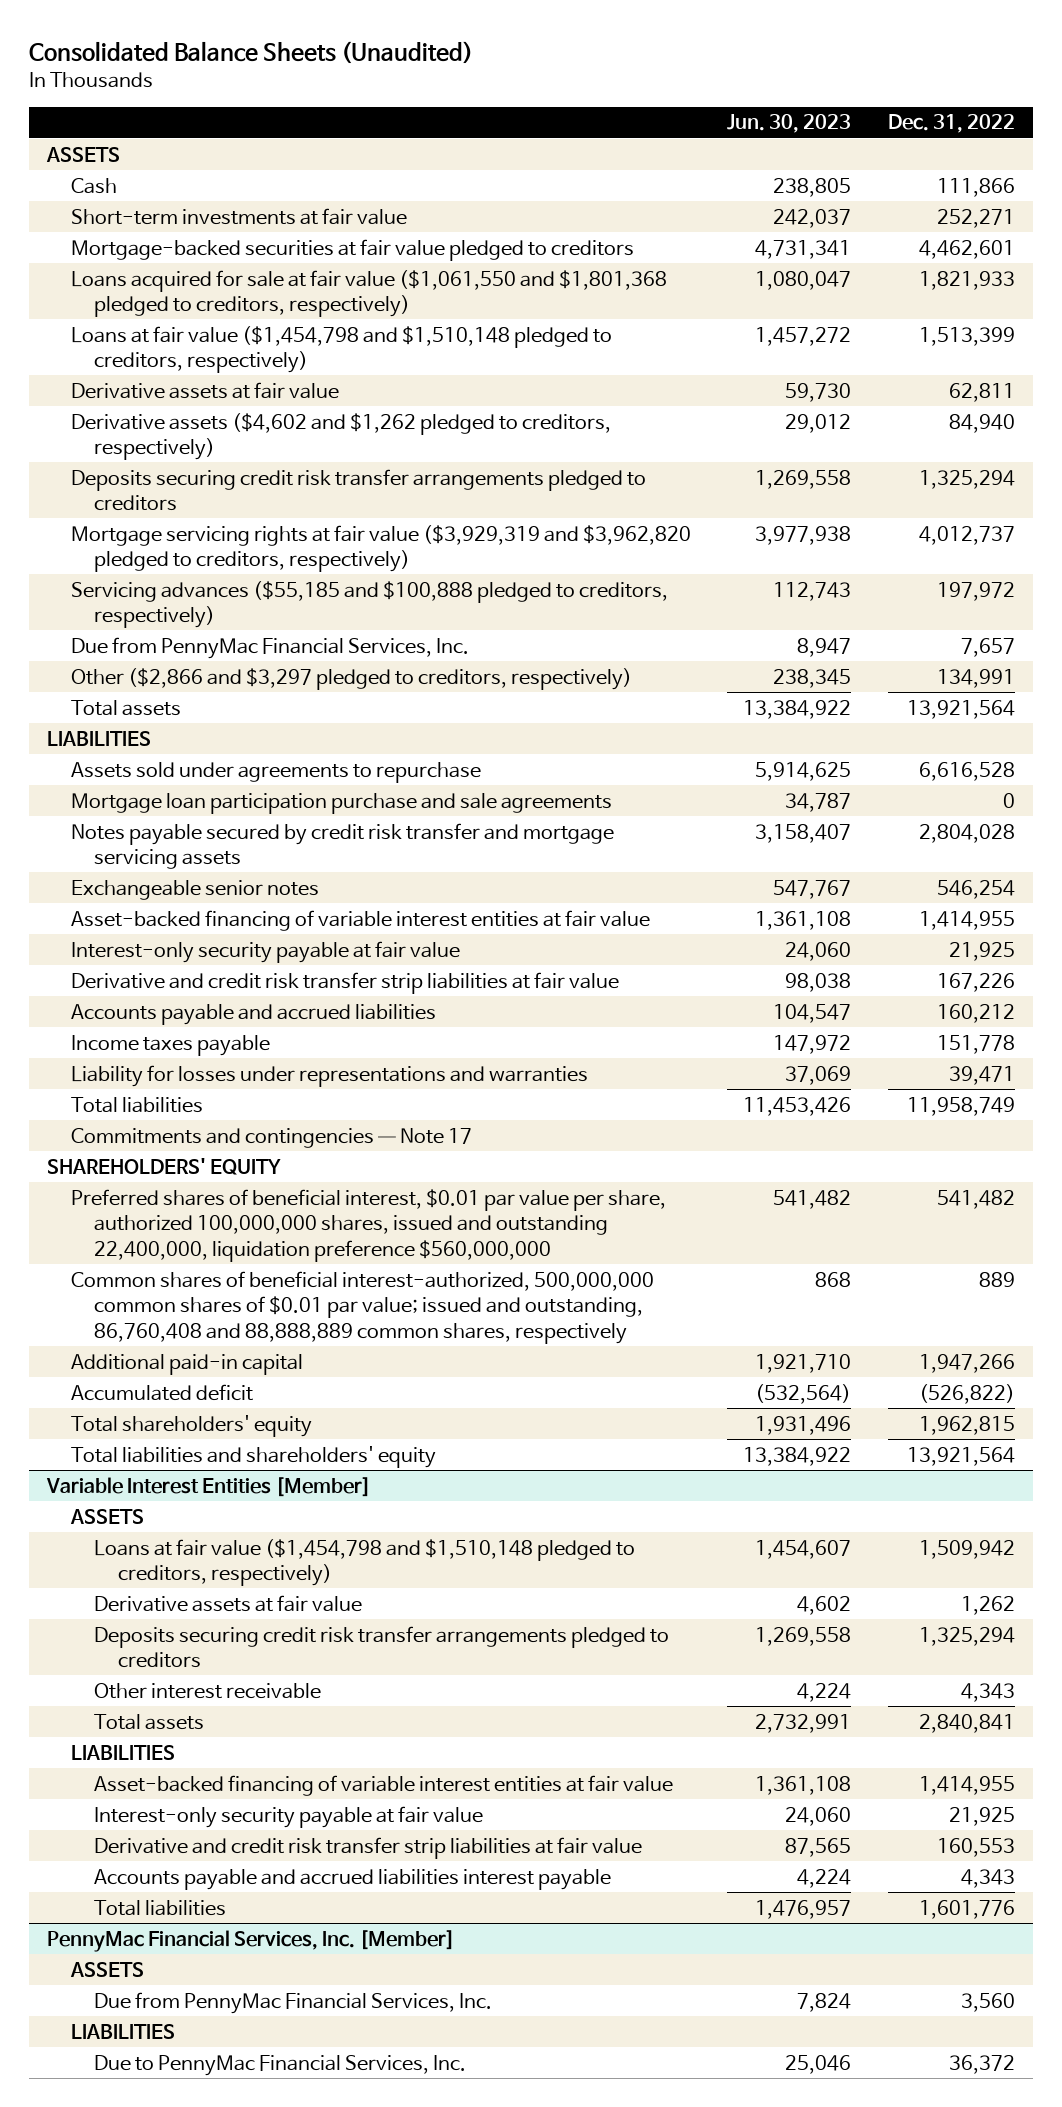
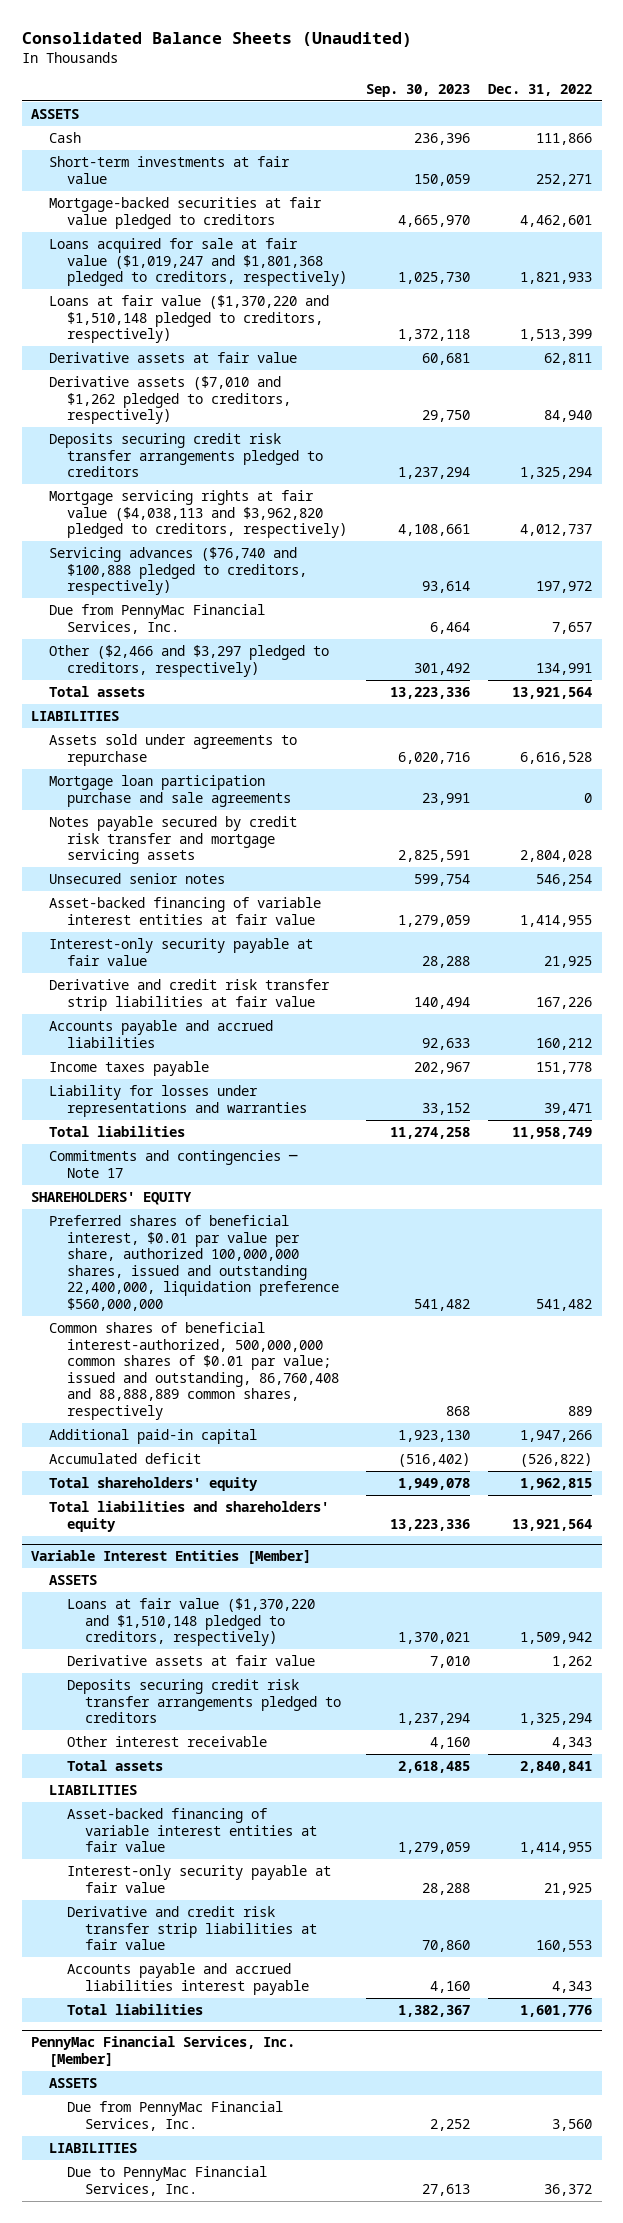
[727,114,852,134] Jun. 30, 2023 -> none
none -> [365,83,470,97] Sep. 30, 2023
[70,269,667,318] Loans acquired for sale at fair value ($1,061,550 and $1,801,368 pledged to creditors, respectively) -> [49,238,348,287] Loans acquired for sale at fair value ($1,019,247 and $1,801,368 pledged to creditors, respectively)
[70,325,612,374] Loans at fair value ($1,454,798 and $1,510,148 pledged to creditors, respectively) -> [49,295,330,344] Loans at fair value ($1,370,220 and $1,510,148 pledged to creditors, respectively)
[70,412,611,461] Derivative assets ($4,602 and $1,262 pledged to creditors, respectively) -> [49,376,292,425] Derivative assets ($7,010 and $1,262 pledged to creditors, respectively)
[70,524,691,573] Mortgage servicing rights at fair value ($3,929,319 and $3,962,820 pledged to creditors, respectively) -> [49,490,348,539] Mortgage servicing rights at fair value ($4,038,113 and $3,962,820 pledged to creditors, respectively)
[70,580,668,629] Servicing advances ($55,185 and $100,888 pledged to creditors, respectively) -> [49,547,308,596] Servicing advances ($76,740 and $100,888 pledged to creditors, respectively)
[70,667,632,690] Other ($2,866 and $3,297 pledged to creditors, respectively) -> [49,645,330,677] Other ($2,466 and $3,297 pledged to creditors, respectively)
[70,879,319,900] Exchangeable senior notes -> [49,873,226,885] Unsecured senior notes
[94,1538,636,1587] Loans at fair value ($1,454,798 and $1,510,148 pledged to creditors, respectively) -> [67,1598,316,1647] Loans at fair value ($1,370,220 and $1,510,148 pledged to creditors, respectively)

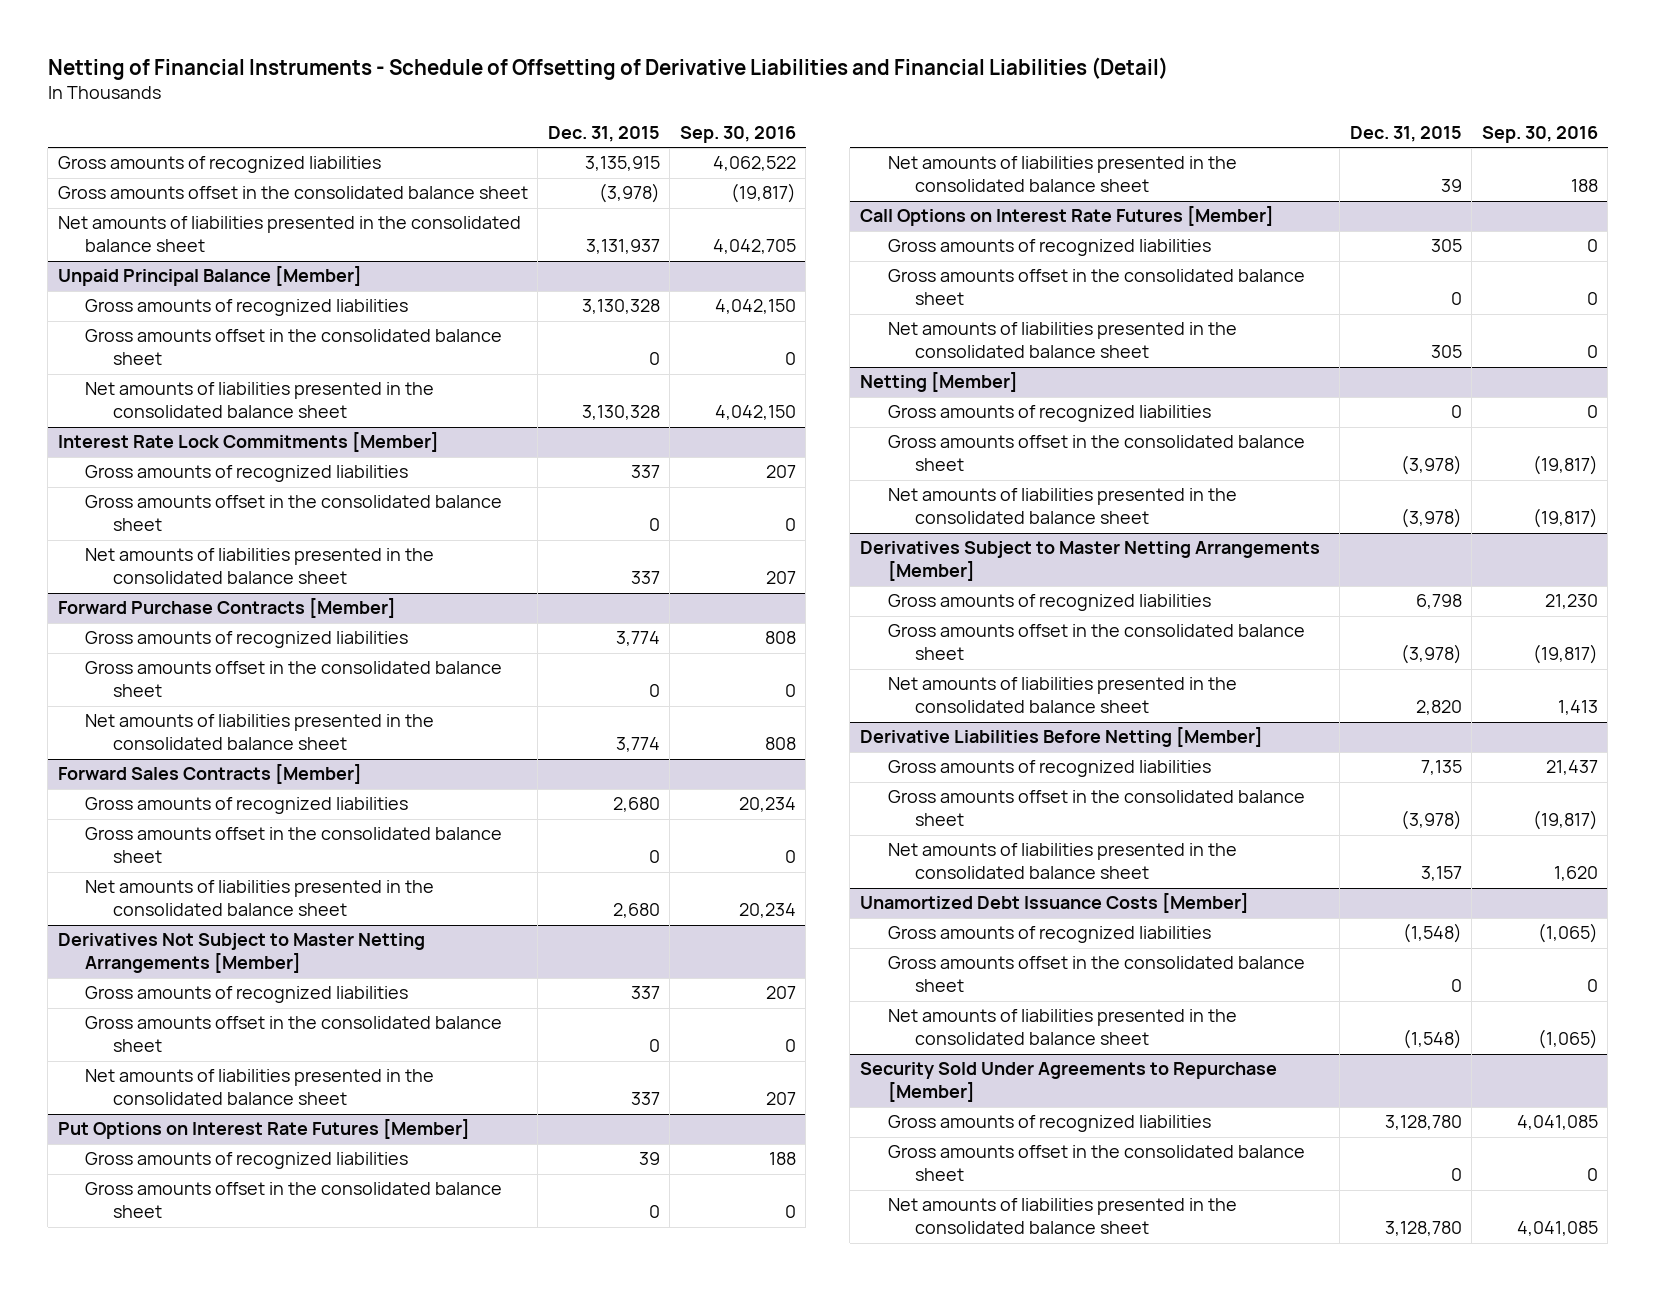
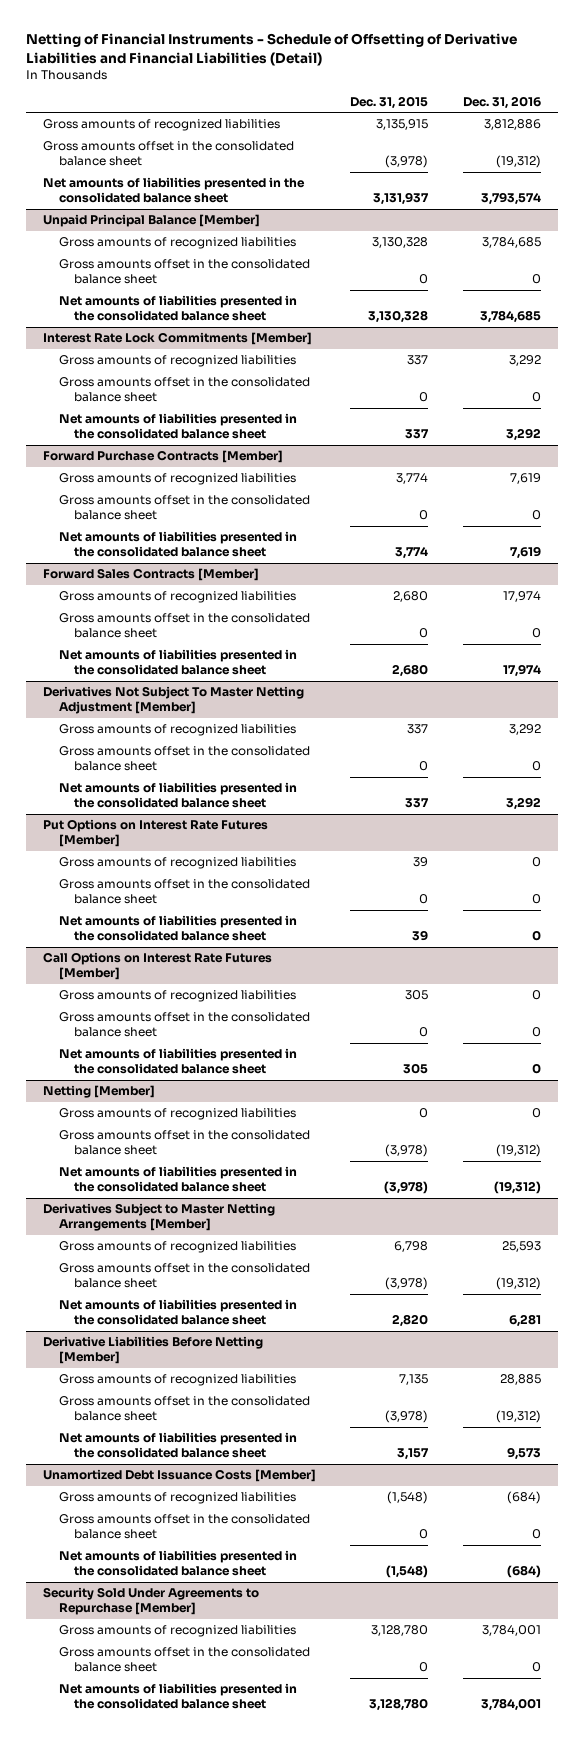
[679,125,796,143] Sep. 30, 2016 -> none
none -> [462,95,541,109] Dec. 31, 2016
[57,933,425,974] Derivatives Not Subject to Master Netting Arrangements [Member] -> [43,686,305,715] Derivatives Not Subject To Master Netting Adjustment [Member]

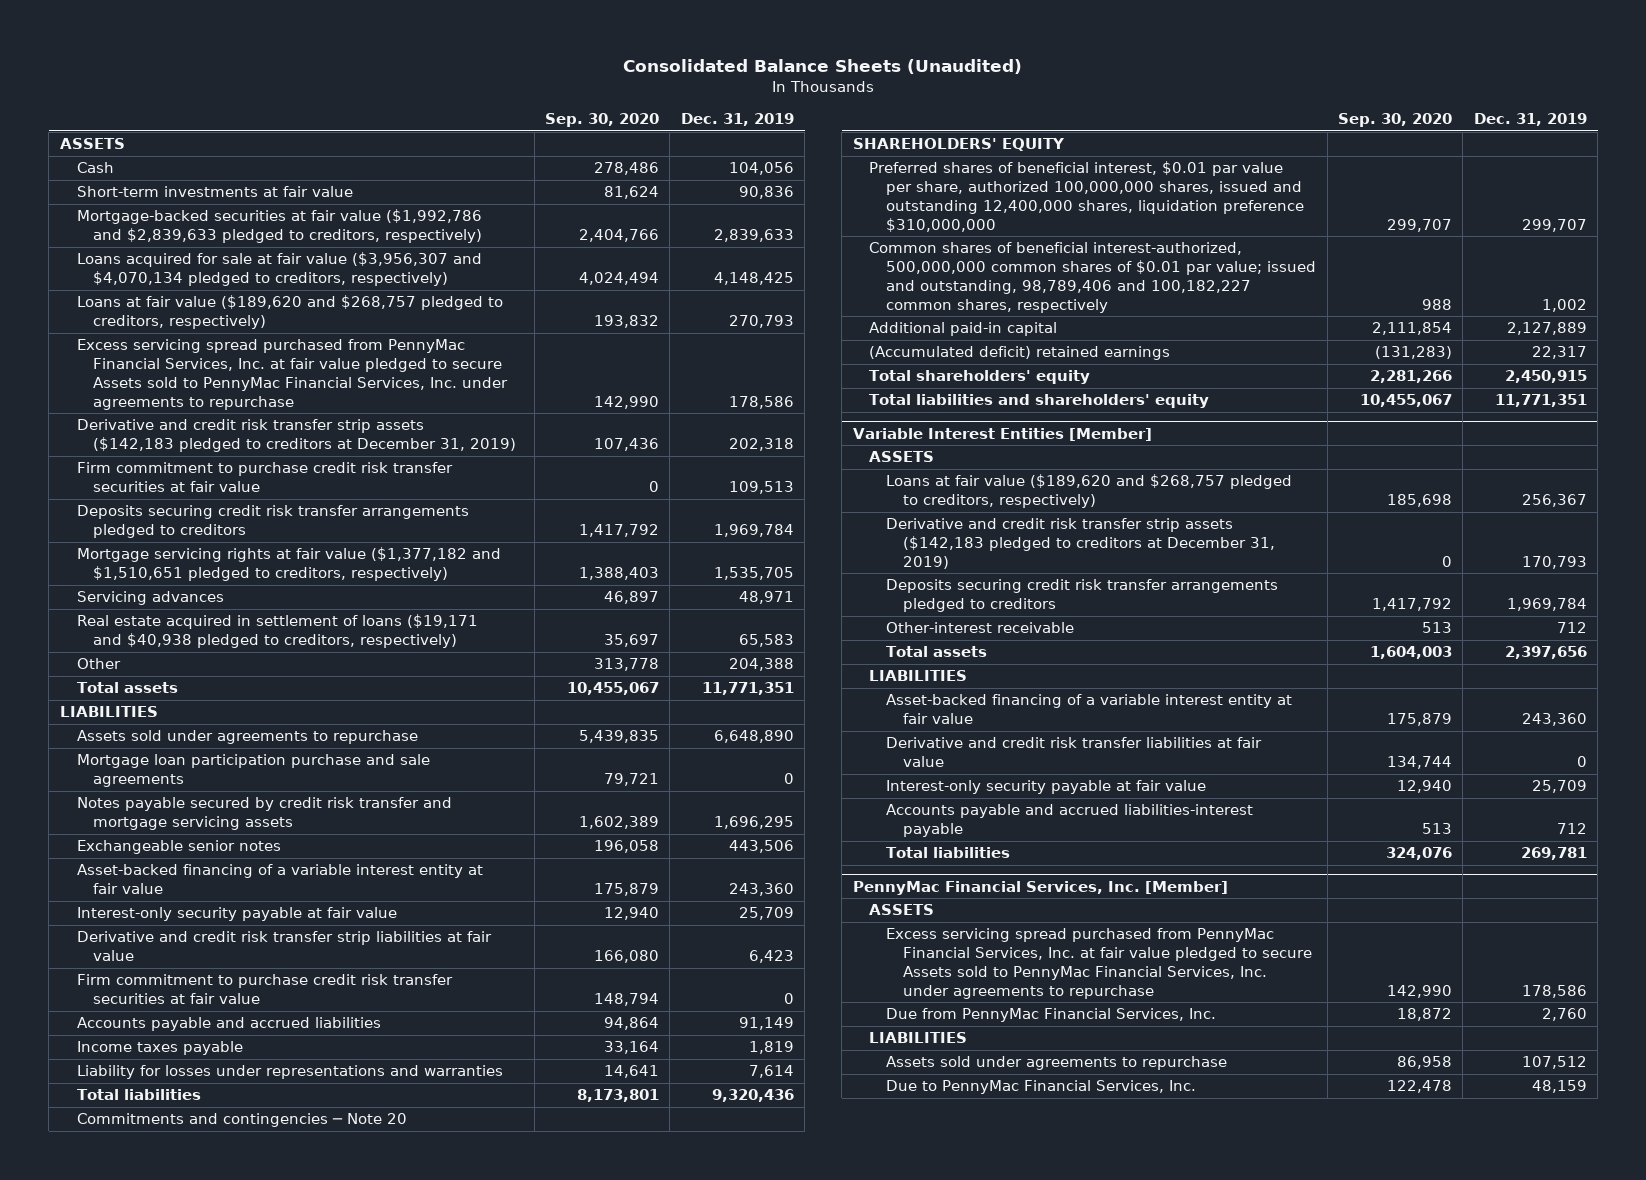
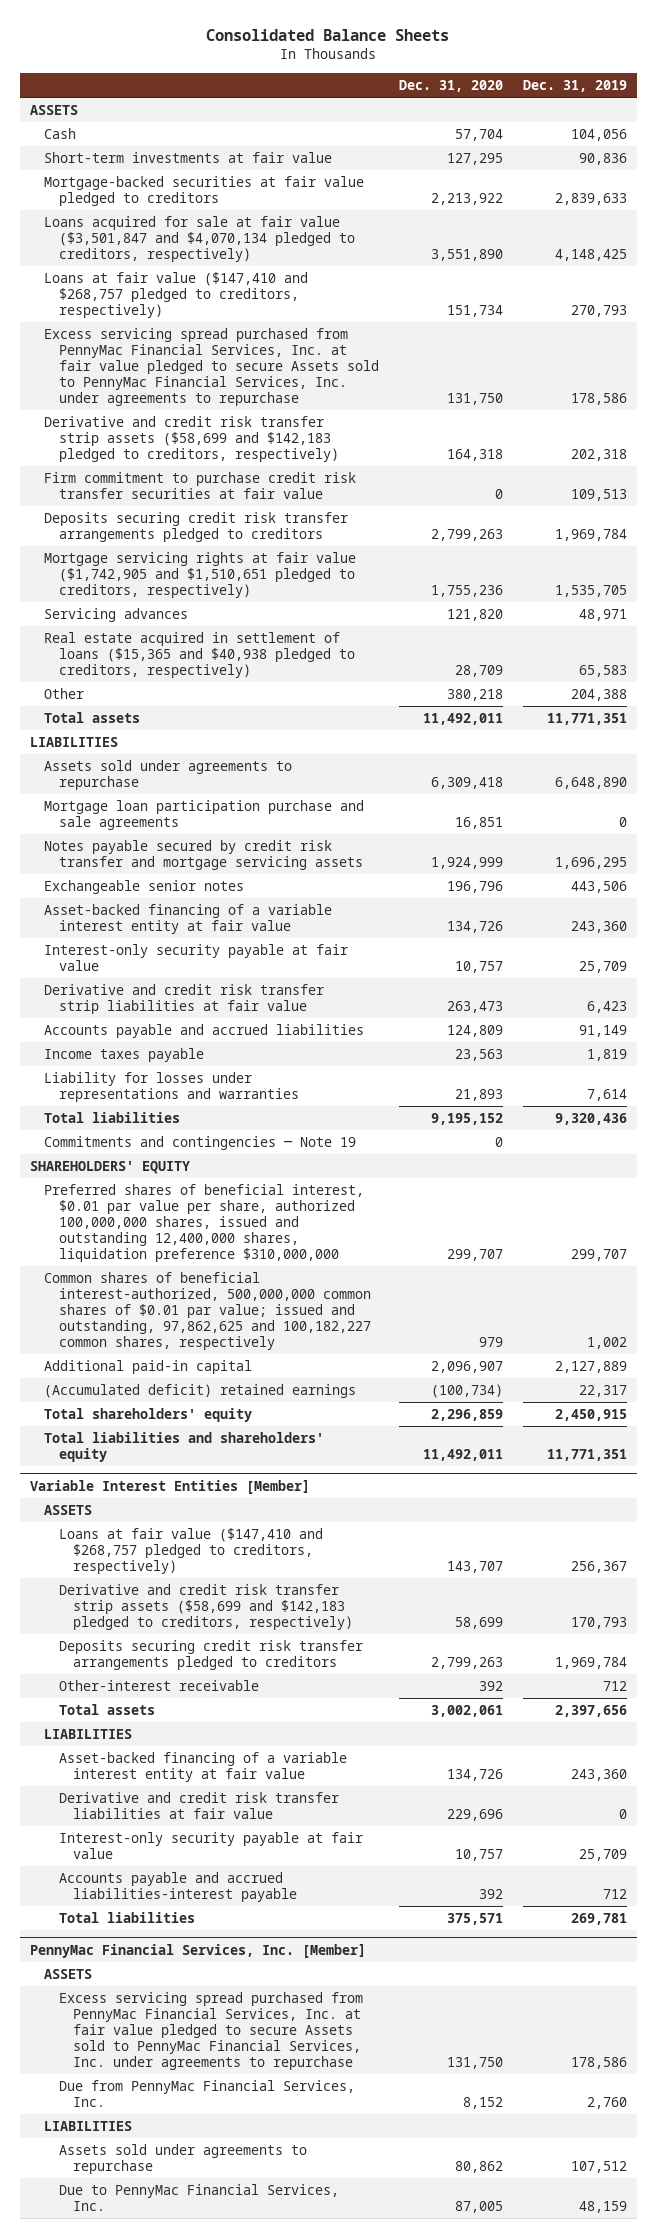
[623,59,1023,75] Consolidated Balance Sheets (Unaudited) -> [206,29,450,42] Consolidated Balance Sheets
[544,113,659,128] Sep. 30, 2020 -> none
none -> [398,80,503,93] Dec. 31, 2020
[76,209,483,244] Mortgage-backed securities at fair value ($1,992,786 and $2,839,633 pledged to creditors, respectively) -> [44,176,365,207] Mortgage-backed securities at fair value pledged to creditors
[76,252,482,287] Loans acquired for sale at fair value ($3,956,307 and $4,070,134 pledged to creditors, respectively) -> [44,216,355,263] Loans acquired for sale at fair value ($3,501,847 and $4,070,134 pledged to creditors, respectively)
[76,295,503,330] Loans at fair value ($189,620 and $268,757 pledged to creditors, respectively) -> [44,272,309,319] Loans at fair value ($147,410 and $268,757 pledged to creditors, respectively)
[76,419,517,453] Derivative and credit risk transfer strip assets ($142,183 pledged to creditors at December 31, 2019) -> [44,416,339,463] Derivative and credit risk transfer strip assets ($58,699 and $142,183 pledged to creditors, respectively)
[76,547,501,582] Mortgage servicing rights at fair value ($1,377,182 and $1,510,651 pledged to creditors, respectively) -> [44,552,357,599] Mortgage servicing rights at fair value ($1,742,905 and $1,510,651 pledged to creditors, respectively)
[76,614,478,649] Real estate acquired in settlement of loans ($19,171 and $40,938 pledged to creditors, respectively) -> [44,632,355,679] Real estate acquired in settlement of loans ($15,365 and $40,938 pledged to creditors, respectively)
[76,974,453,1005] Firm commitment to purchase credit risk transfer securities at fair value -> none
[76,1113,407,1128] Commitments and contingencies ─ Note 20 -> [44,1136,357,1151] Commitments and contingencies ─ Note 19
[869,242,1317,313] Common shares of beneficial interest-authorized, 500,000,000 common shares of $0.01 par value; issued and outstanding, 98,789,406 and 100,182,227 common shares, respectively -> [44,1272,371,1350] Common shares of beneficial interest-authorized, 500,000,000 common shares of $0.01 par value; issued and outstanding, 97,862,625 and 100,182,227 common shares, respectively
[886,474,1293,509] Loans at fair value ($189,620 and $268,757 pledged to creditors, respectively) -> [58,1528,323,1575] Loans at fair value ($147,410 and $268,757 pledged to creditors, respectively)
[886,518,1275,570] Derivative and credit risk transfer strip assets ($142,183 pledged to creditors at December 31, 2019) -> [58,1584,353,1631] Derivative and credit risk transfer strip assets ($58,699 and $142,183 pledged to creditors, respectively)

